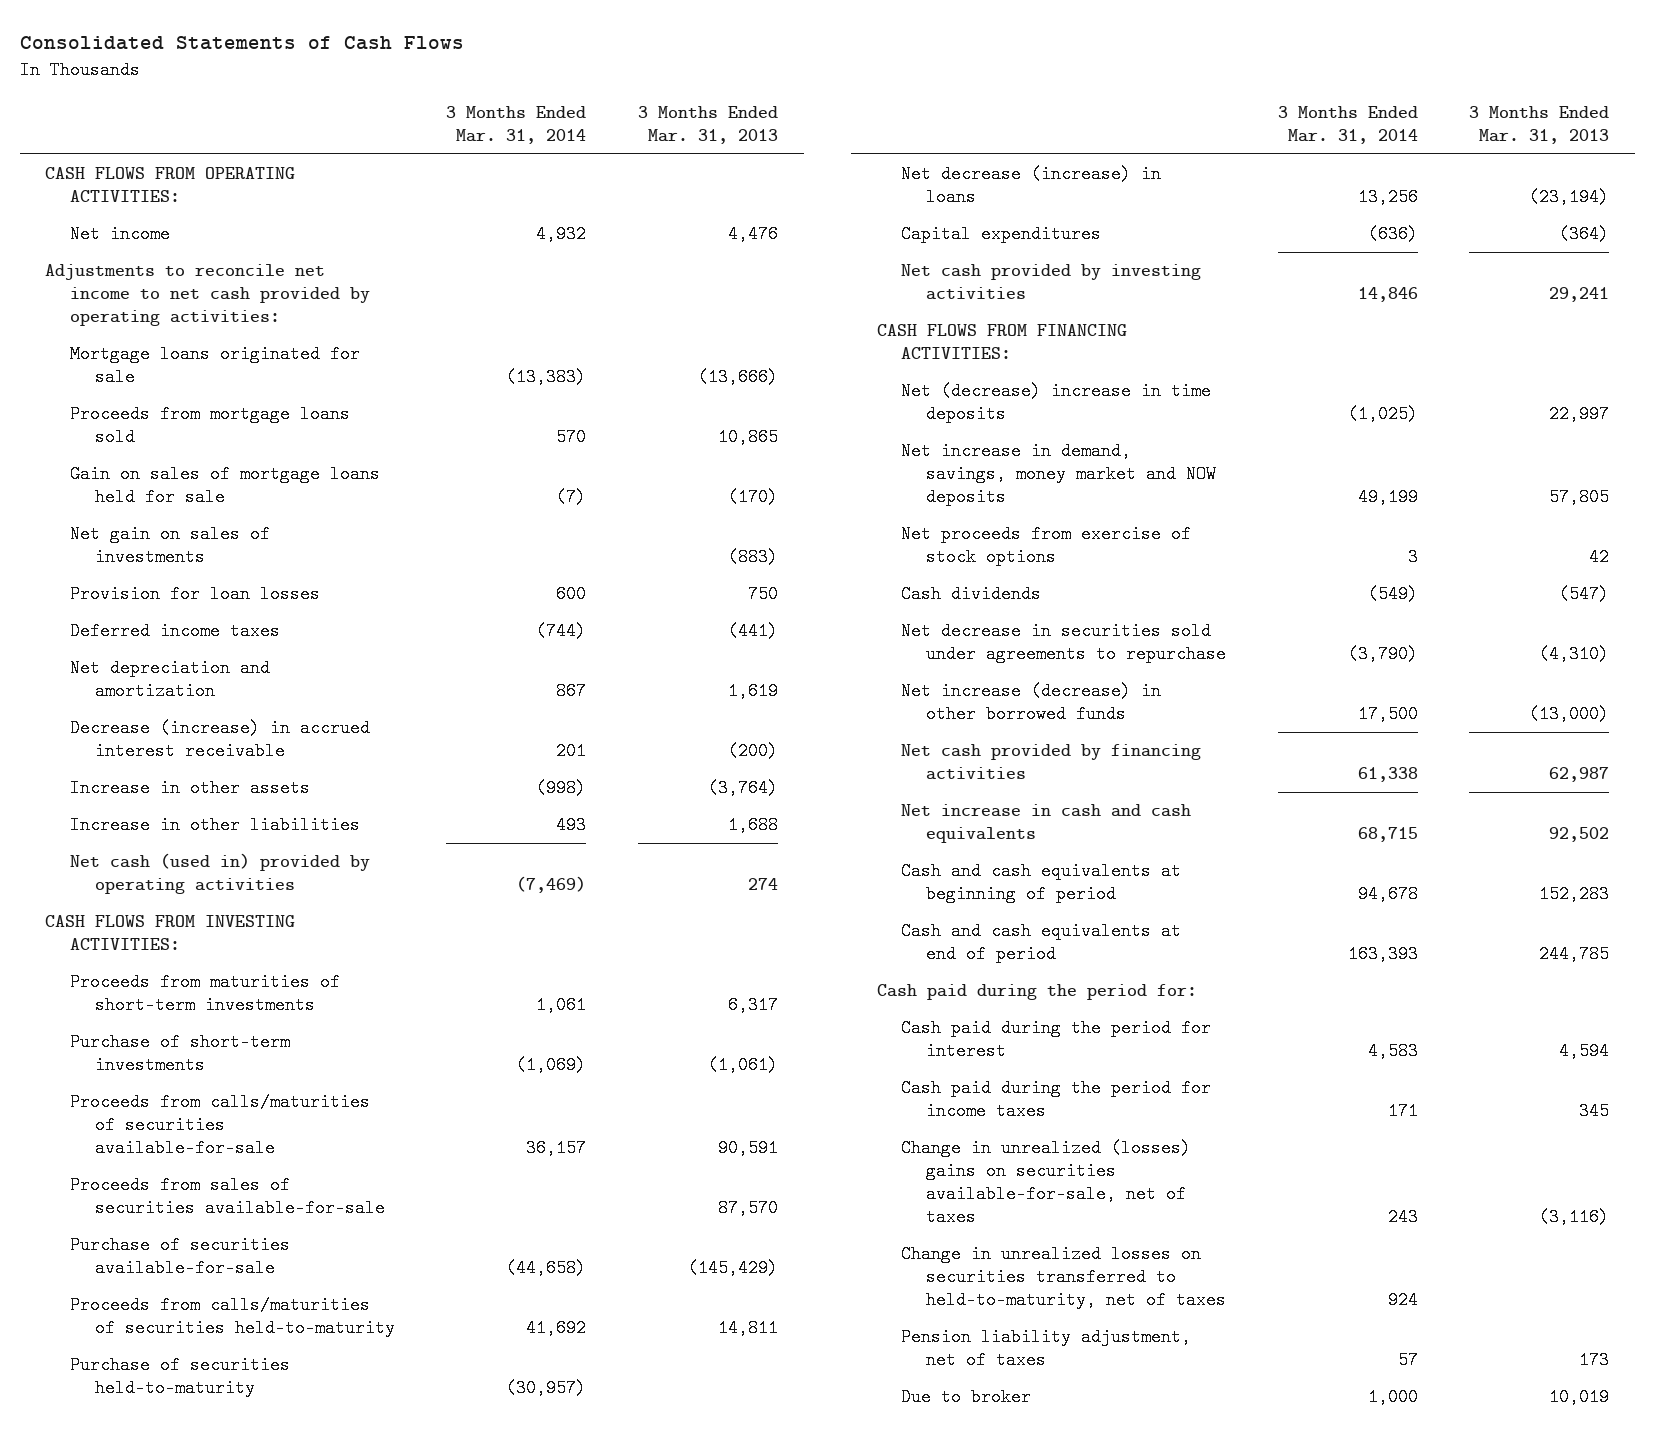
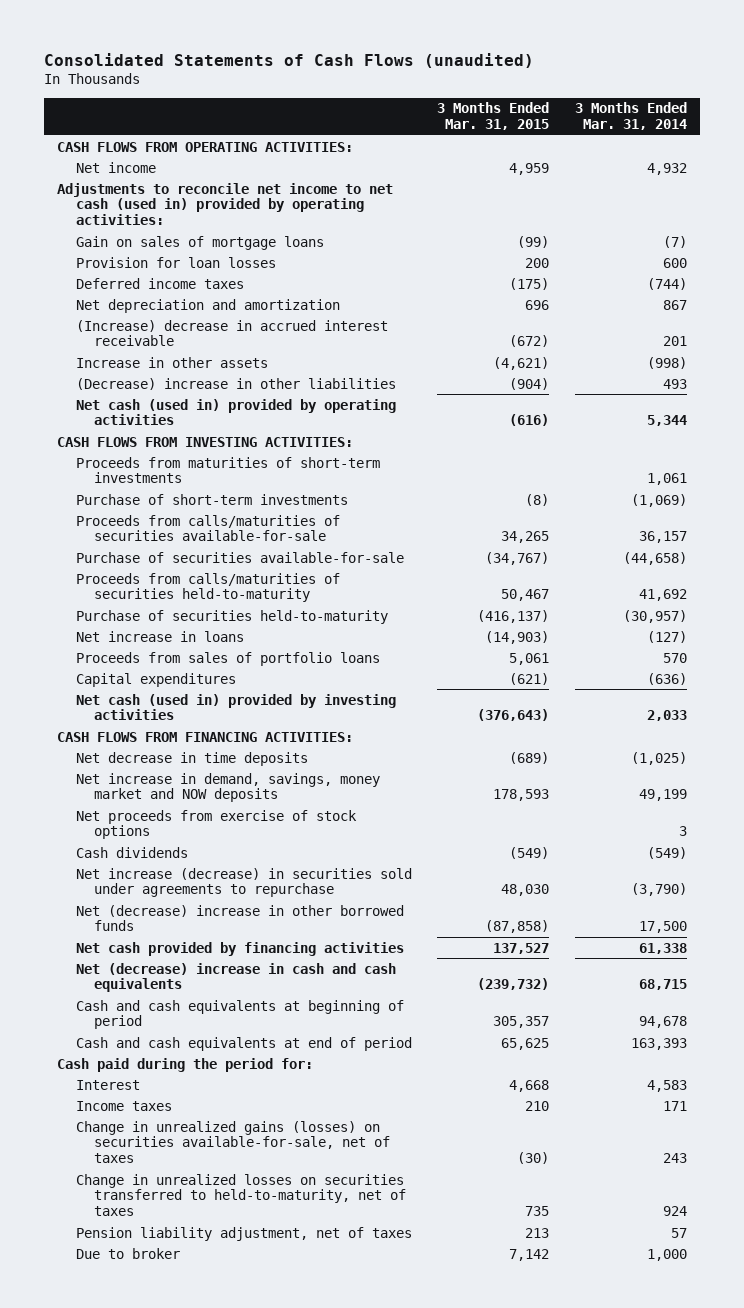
[19,36,464,51] Consolidated Statements of Cash Flows -> [44,52,535,68] Consolidated Statements of Cash Flows (unaudited)
[637,106,778,145] 3 Months Ended Mar. 31, 2013 -> none
none -> [437,102,550,131] 3 Months Ended Mar. 31, 2015
[70,345,361,387] Mortgage loans originated for sale -> none
[70,405,351,447] Proceeds from mortgage loans sold -> none
[70,525,271,567] Net gain on sales of investments -> none
[45,264,371,327] Adjustments to reconcile net income to net cash provided by operating activities: -> [57,182,394,226] Adjustments to reconcile net income to net cash (used in) provided by operating activities:
[70,465,381,507] Gain on sales of mortgage loans held for sale -> [75,235,324,250] Gain on sales of mortgage loans
[70,719,371,761] Decrease (increase) in accrued interest receivable -> [75,319,388,347] (Increase) decrease in accrued interest receivable
[70,816,361,835] Increase in other liabilities -> [75,377,396,390] (Decrease) increase in other liabilities
[516,876,587,894] (7,469) -> [646,415,687,427] 5,344
[70,1176,385,1218] Proceeds from sales of securities available-for-sale -> none
[901,165,1162,207] Net decrease (increase) in loans -> [75,630,244,642] Net increase in loans
[1357,188,1418,207] 13,256 -> [646,630,687,643] (127)
none -> [75,651,380,666] Proceeds from sales of portfolio loans
[901,264,1202,301] Net cash provided by investing activities -> [75,693,396,721] Net cash (used in) provided by investing activities
[1357,287,1418,303] 14,846 -> [646,710,687,722] 2,033
[901,382,1212,424] Net (decrease) increase in time deposits -> [75,751,308,766] Net decrease in time deposits
[901,622,1227,664] Net decrease in securities sold under agreements to repurchase -> [75,867,412,898] Net increase (decrease) in securities sold under agreements to repurchase
[901,682,1162,724] Net increase (decrease) in other borrowed funds -> [75,904,404,932] Net (decrease) increase in other borrowed funds
[901,804,1192,844] Net increase in cash and cash equivalents -> [75,962,396,993] Net (decrease) increase in cash and cash equivalents
[901,1019,1212,1061] Cash paid during the period for interest -> [75,1079,140,1090] Interest
[901,1079,1212,1121] Cash paid during the period for income taxes -> [75,1100,172,1111] Income taxes
[901,1139,1192,1227] Change in unrealized (losses) gains on securities available-for-sale, net of taxes -> [75,1120,390,1164] Change in unrealized gains (losses) on securities available-for-sale, net of taxes

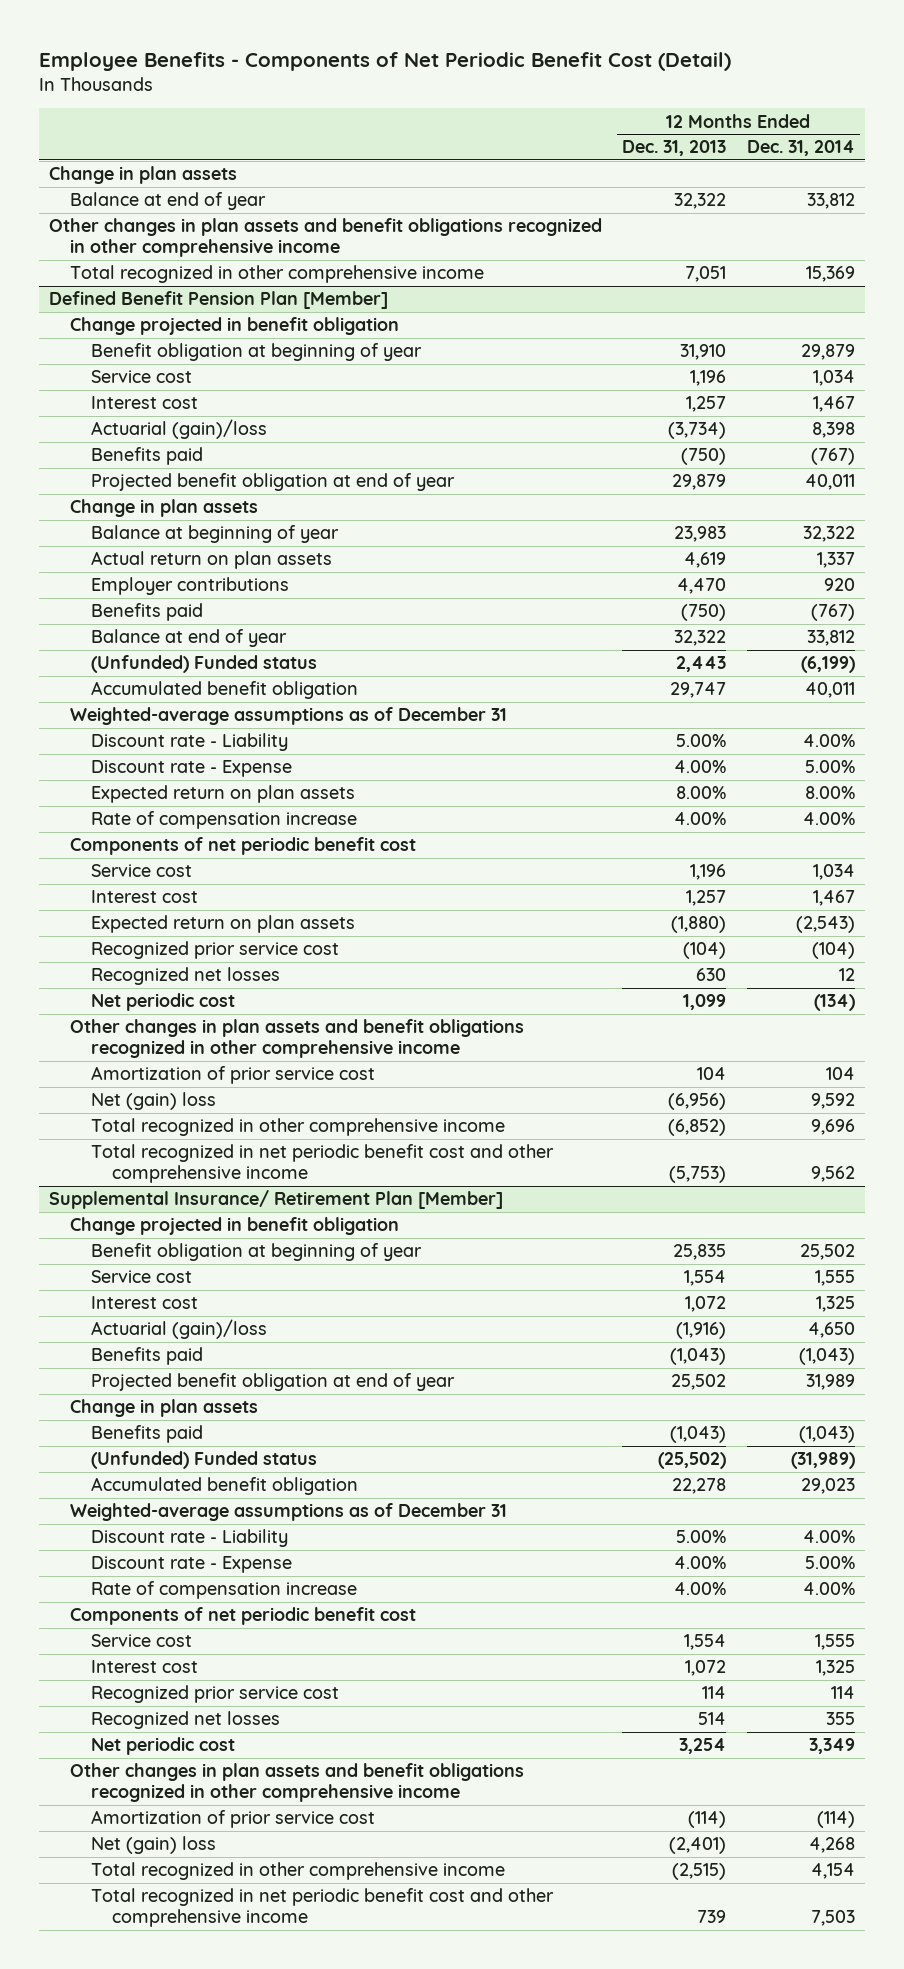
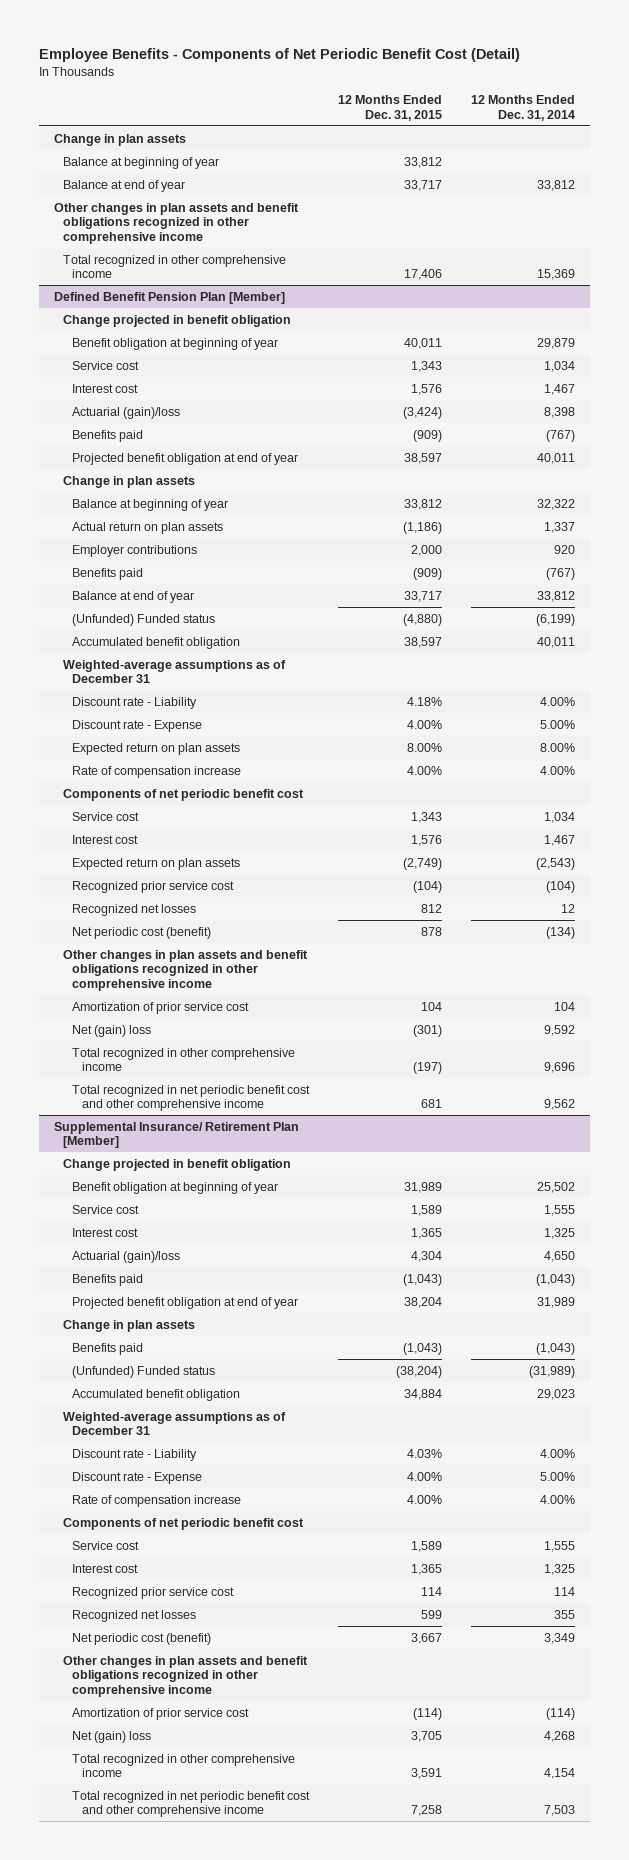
[622,140,727,157] Dec. 31, 2013 -> none
none -> [338,95,443,121] 12 Months Ended Dec. 31, 2015
none -> [62,156,219,169] Balance at beginning of year
[90,993,235,1012] Net periodic cost -> [72,926,212,939] Net periodic cost (benefit)
[90,1737,235,1756] Net periodic cost -> [72,1632,212,1645] Net periodic cost (benefit)

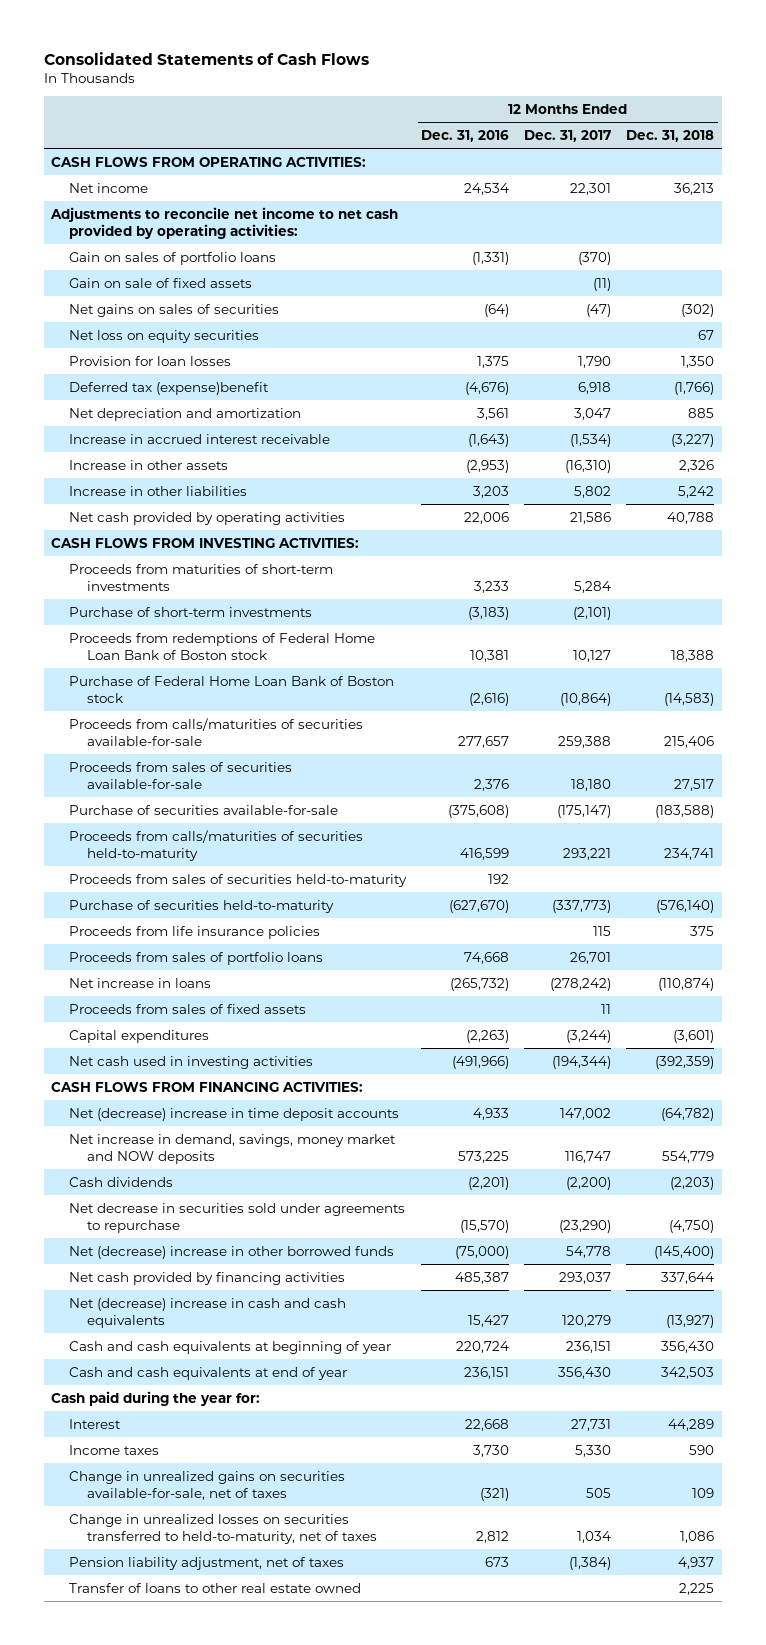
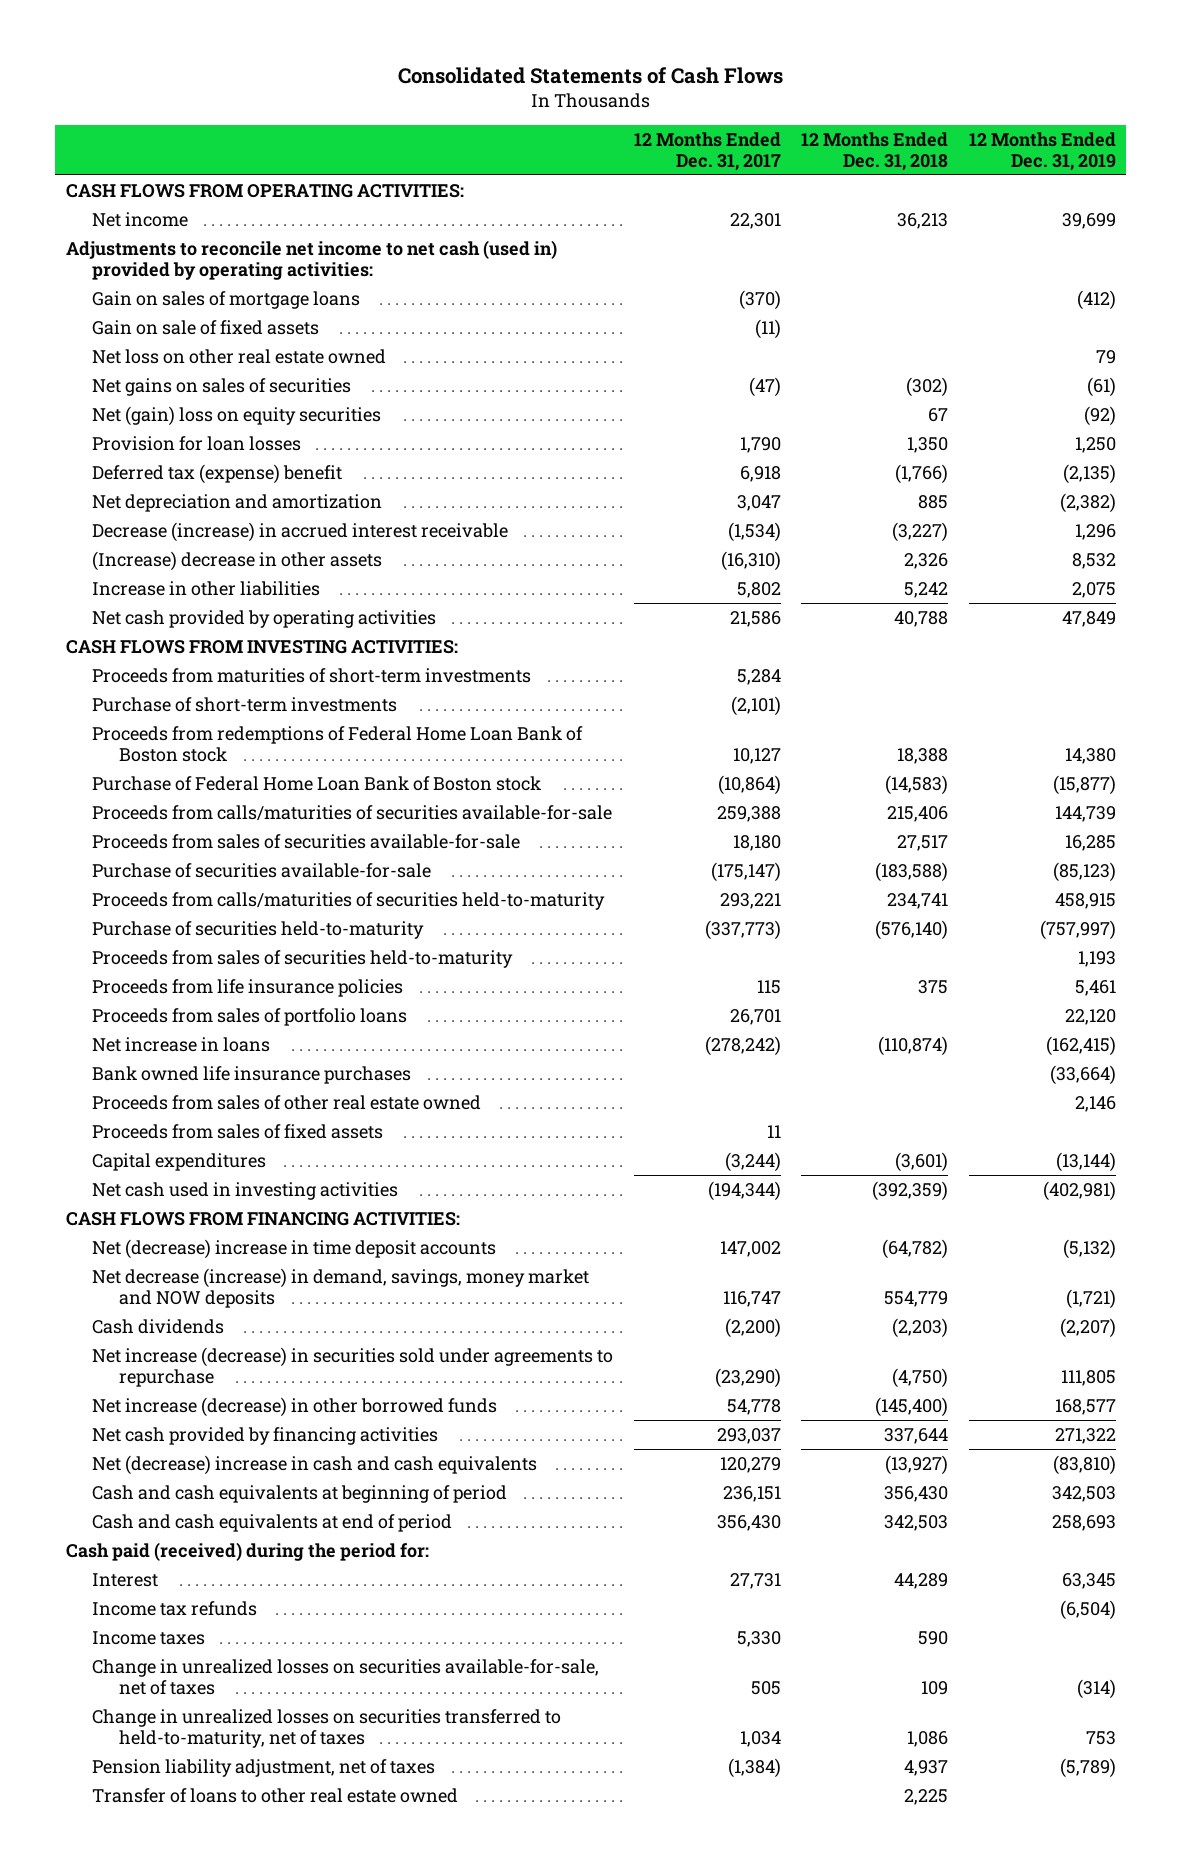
[421,130,510,143] Dec. 31, 2016 -> none
none -> [968,131,1116,171] 12 Months Ended Dec. 31, 2019
[50,206,399,239] Adjustments to reconcile net income to net cash provided by operating activities: -> [65,240,557,280] Adjustments to reconcile net income to net cash (used in) provided by operating activities:
[69,251,277,265] Gain on sales of portfolio loans -> [92,291,361,310] Gain on sales of mortgage loans
none -> [92,349,387,365] Net loss on other real estate owned
[69,329,260,343] Net loss on equity securities -> [92,406,382,427] Net (gain) loss on equity securities
[69,381,270,395] Deferred tax (expense)benefit -> [92,464,343,485] Deferred tax (expense) benefit
[69,433,331,444] Increase in accrued interest receivable -> [92,522,509,543] Decrease (increase) in accrued interest receivable
[69,459,229,470] Increase in other assets -> [92,551,383,572] (Increase) decrease in other assets
[69,873,408,887] Proceeds from sales of securities held-to-maturity -> [92,950,514,969] Proceeds from sales of securities held-to-maturity
none -> [92,1066,412,1085] Bank owned life insurance purchases
none -> [92,1095,482,1111] Proceeds from sales of other real estate owned
[69,1133,397,1164] Net increase in demand, savings, money market and NOW deposits -> [92,1268,590,1308] Net decrease (increase) in demand, savings, money market and NOW deposits
[69,1202,406,1233] Net decrease in securities sold under agreements to repurchase -> [92,1347,614,1387] Net increase (decrease) in securities sold under agreements to repurchase
[69,1245,395,1259] Net (decrease) increase in other borrowed funds -> [92,1397,498,1418] Net increase (decrease) in other borrowed funds
[69,1340,392,1354] Cash and cash equivalents at beginning of year -> [92,1485,508,1504] Cash and cash equivalents at beginning of period
[69,1366,348,1380] Cash and cash equivalents at end of year -> [92,1514,453,1533] Cash and cash equivalents at end of period
[51,1390,261,1406] Cash paid during the year for: -> [65,1542,429,1562] Cash paid (received) during the period for:
none -> [92,1601,258,1617] Income tax refunds
[69,1470,346,1500] Change in unrealized gains on securities available-for-sale, net of taxes -> [92,1659,600,1695] Change in unrealized losses on securities available-for-sale, net of taxes

